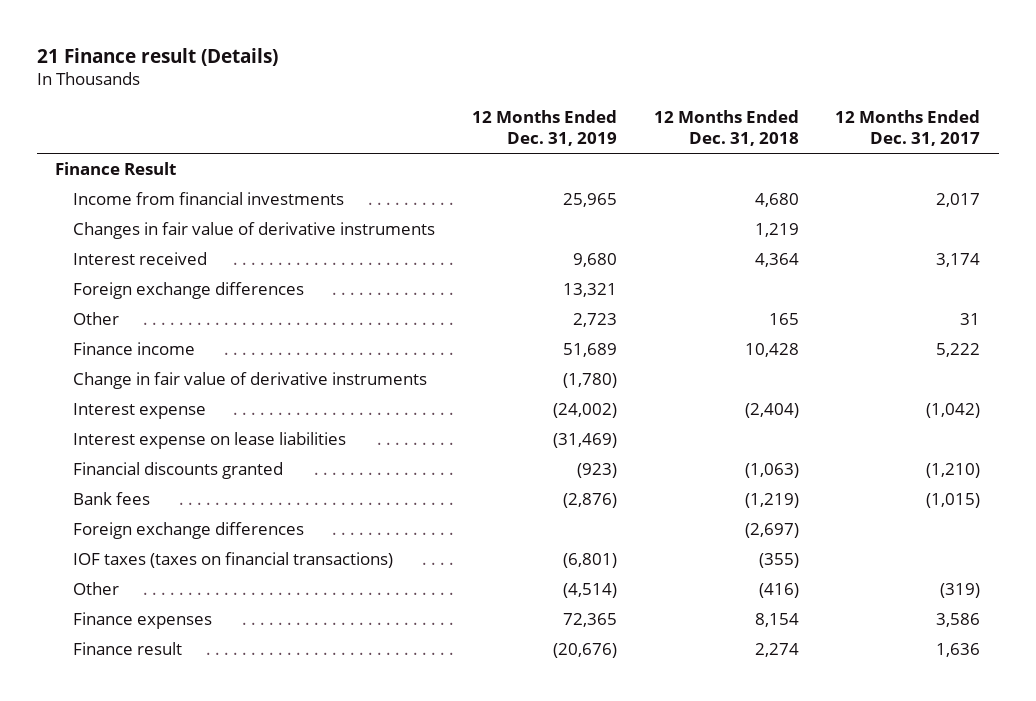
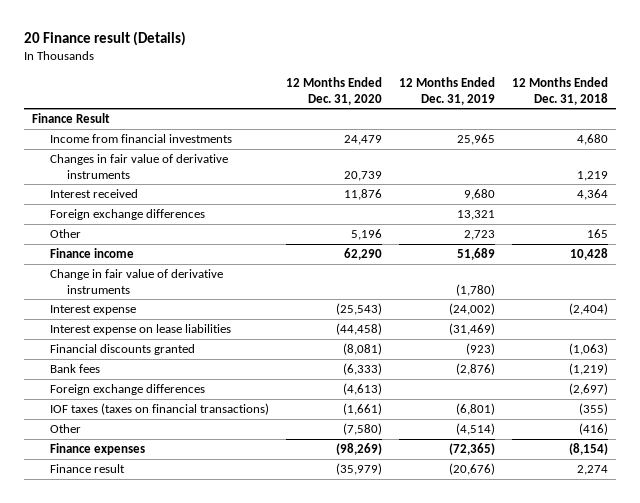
[37,47,279,66] 21 Finance result (Details) -> [23,31,186,47] 20 Finance result (Details)
[835,109,981,146] 12 Months Ended Dec. 31, 2017 -> none
none -> [285,76,382,105] 12 Months Ended Dec. 31, 2020
[563,613,618,628] 72,365 -> [448,442,495,455] (72,365)
[754,613,799,628] 8,154 -> [568,442,608,455] (8,154)

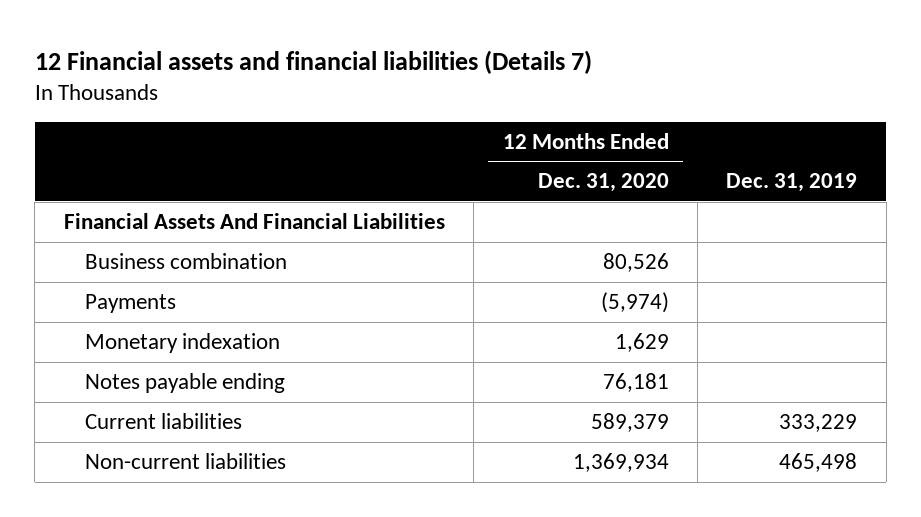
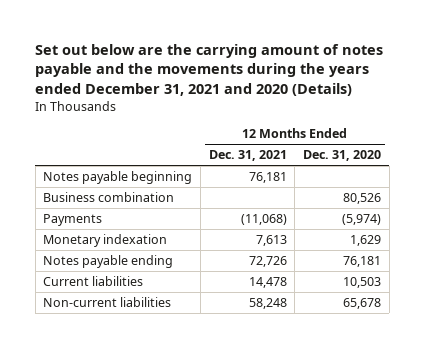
[34,49,592,74] 12 Financial assets and financial liabilities (Details 7) -> [35,43,384,96] Set out below are the carrying amount of notes payable and the movements during the years ended December 31, 2021 and 2020 (Details)
[726,173,858,193] Dec. 31, 2019 -> none
none -> [208,150,287,162] Dec. 31, 2021
[63,213,445,230] Financial Assets And Financial Liabilities -> none
none -> [43,171,193,185] Notes payable beginning
[590,413,669,433] 589,379 -> [342,277,381,289] 10,503
[572,453,669,473] 1,369,934 -> [342,298,381,310] 65,678

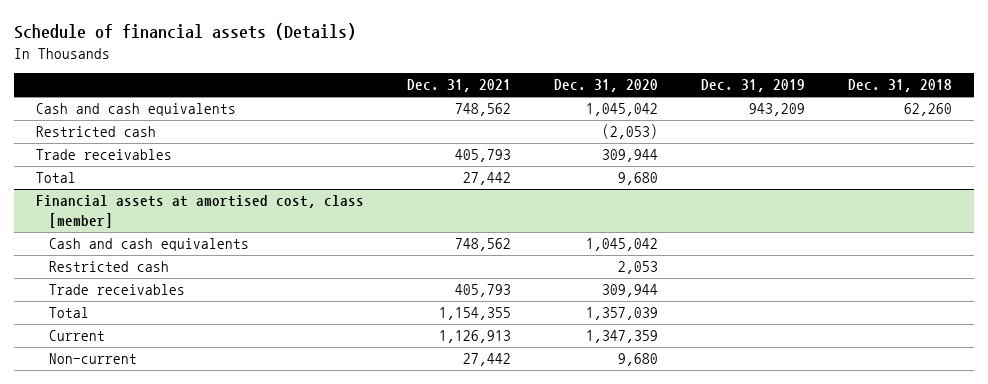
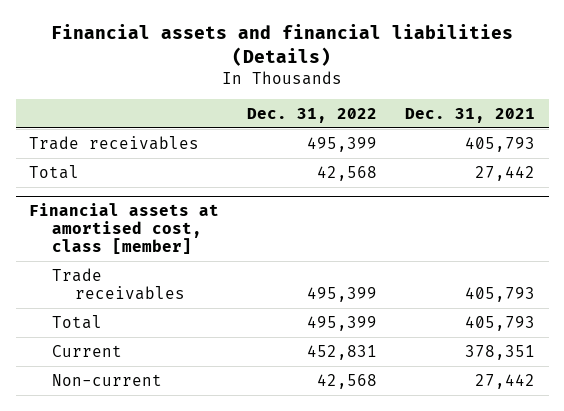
[13,23,356,41] Schedule of financial assets (Details) -> [51,24,514,67] Financial assets and financial liabilities (Details)
[553,79,658,93] Dec. 31, 2020 -> none
[701,79,806,93] Dec. 31, 2019 -> none
[848,79,953,93] Dec. 31, 2018 -> none
none -> [247,107,378,123] Dec. 31, 2022
[35,103,236,117] Cash and cash equivalents -> none
[35,126,156,138] Restricted cash -> none
[48,238,249,252] Cash and cash equivalents -> none
[48,261,169,273] Restricted cash -> none
[438,307,511,321] 1,154,355 -> [464,315,535,331] 405,793
[438,330,511,344] 1,126,913 -> [464,344,535,360] 378,351

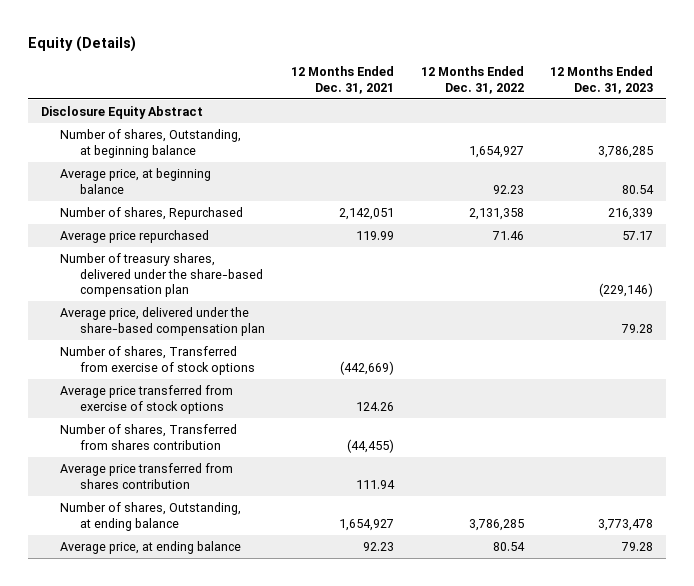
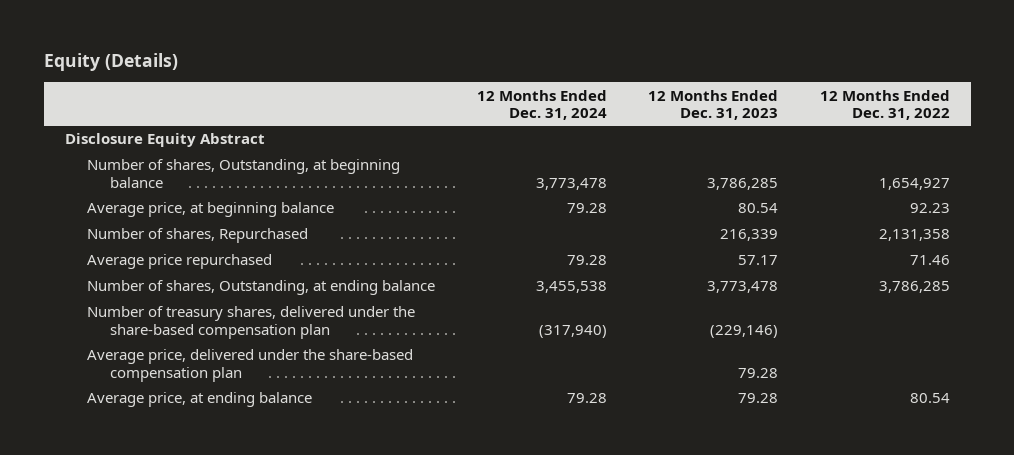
[291,66,395,94] 12 Months Ended Dec. 31, 2021 -> none
none -> [476,89,607,120] 12 Months Ended Dec. 31, 2024
[60,502,242,531] Number of shares, Outstanding, at ending balance -> [87,280,436,296] Number of shares, Outstanding, at ending balance
[60,346,255,375] Number of shares, Transferred from exercise of stock options -> none
[60,385,234,414] Average price transferred from exercise of stock options -> none
[60,424,238,450] Number of shares, Transferred from shares contribution -> none
[60,463,234,489] Average price transferred from shares contribution -> none

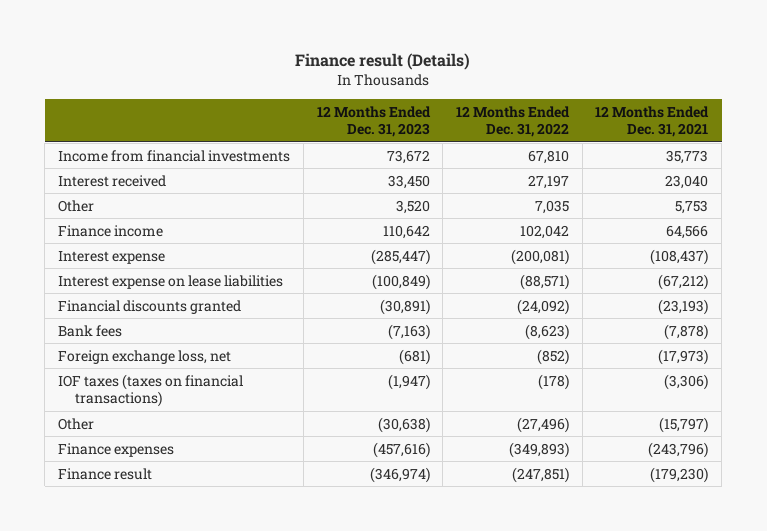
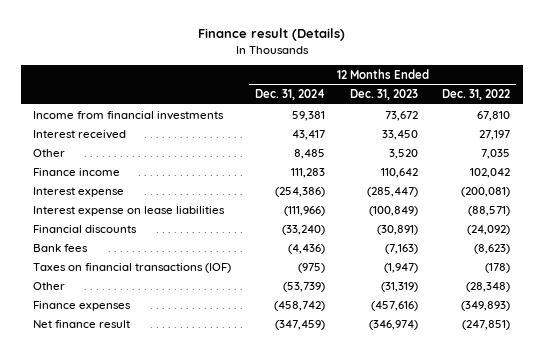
[595,105,710,138] 12 Months Ended Dec. 31, 2021 -> none
none -> [255,89,326,101] Dec. 31, 2024
[58,299,242,314] Financial discounts granted -> [32,224,137,233] Financial discounts
[58,349,232,364] Foreign exchange loss, net -> none
[58,373,244,408] IOF taxes (taxes on financial transactions) -> [32,262,231,273] Taxes on financial transactions (IOF)
[377,416,430,433] (30,638) -> [380,281,418,292] (31,319)
[516,416,569,433] (27,496) -> [466,281,511,292] (28,348)
[58,467,153,480] Finance result -> [32,319,130,328] Net finance result

